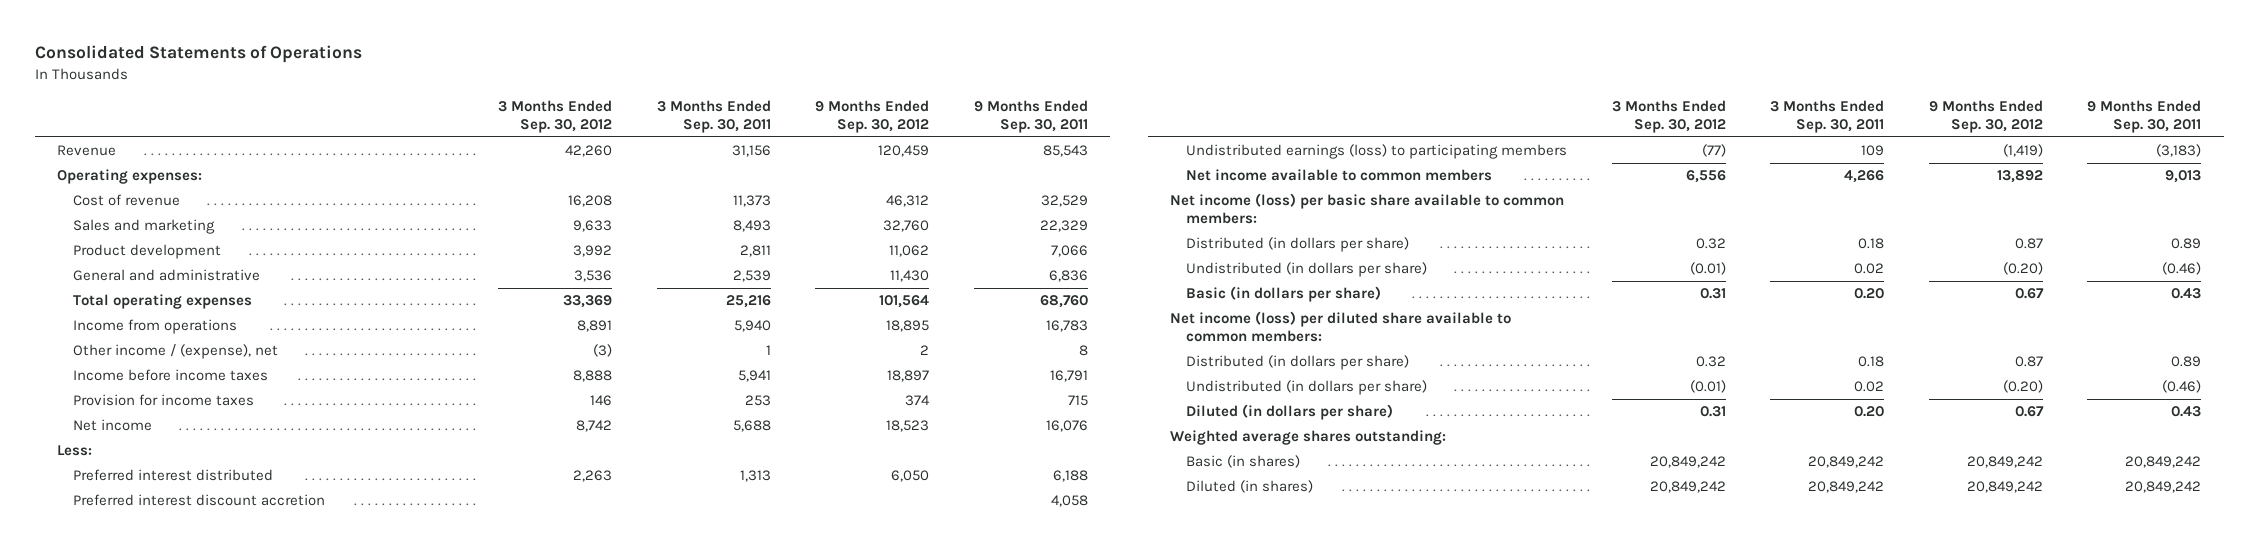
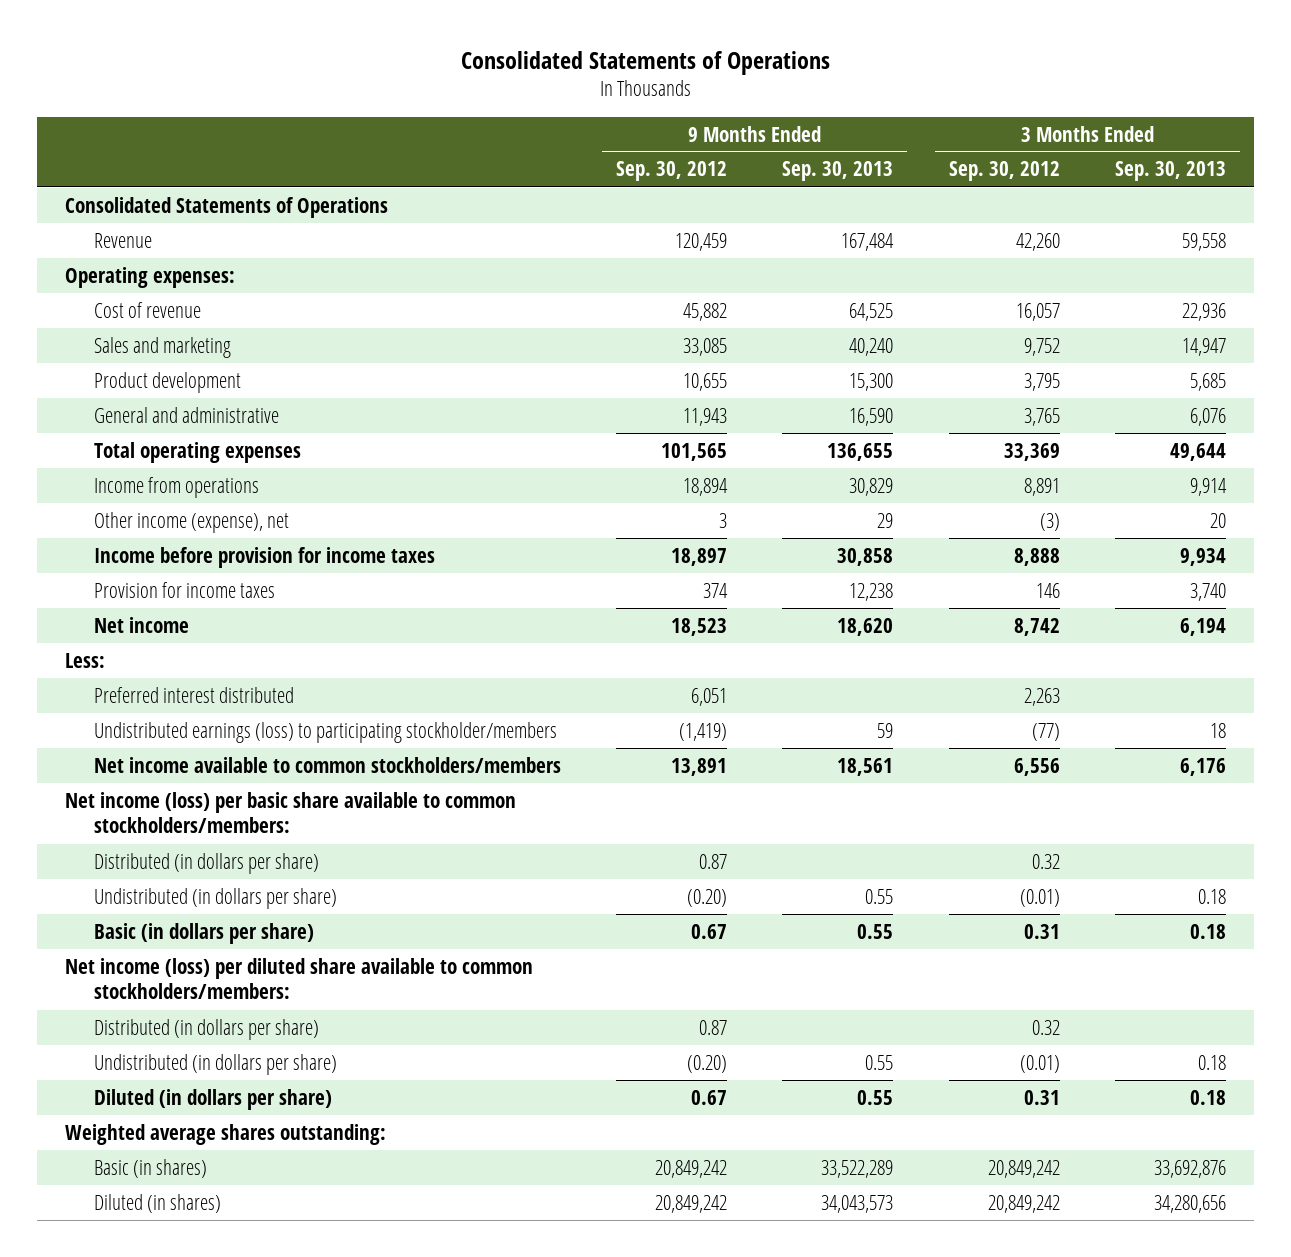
[656,100,771,133] 3 Months Ended Sep. 30, 2011 -> none
[973,100,1088,133] 9 Months Ended Sep. 30, 2011 -> none
none -> [782,161,894,182] Sep. 30, 2013
none -> [1115,161,1227,182] Sep. 30, 2013
none -> [64,196,388,218] Consolidated Statements of Operations
[568,195,613,208] 16,208 -> [1015,302,1060,321] 16,057
[886,195,930,208] 46,312 -> [683,302,728,321] 45,882
[573,220,613,233] 9,633 -> [1023,337,1060,356] 9,752
[883,220,930,233] 32,760 -> [683,337,728,356] 33,085
[573,245,613,258] 3,992 -> [1023,372,1060,391] 3,795
[889,245,930,258] 11,062 -> [683,372,728,391] 10,655
[574,270,613,283] 3,536 -> [1023,407,1060,426] 3,765
[890,270,930,283] 11,430 -> [683,407,728,426] 11,943
[879,295,930,309] 101,564 -> [661,442,728,461] 101,565
[886,320,930,333] 18,895 -> [683,477,729,496] 18,894
[72,344,278,360] Other income / (expense), net -> [93,511,289,533] Other income (expense), net
[920,345,930,356] 2 -> [719,512,728,528] 3
[72,369,268,382] Income before income taxes -> [93,546,435,568] Income before provision for income taxes
[72,494,325,507] Preferred interest discount accretion -> none
[891,470,930,483] 6,050 -> [691,687,728,706] 6,051
[1186,144,1568,160] Undistributed earnings (loss) to participating members -> [93,721,557,743] Undistributed earnings (loss) to participating stockholder/members
[1186,169,1493,182] Net income available to common members -> [93,756,561,773] Net income available to common stockholders/members
[1996,170,2043,184] 13,892 -> [671,757,728,776] 13,891
[1170,193,1565,224] Net income (loss) per basic share available to common members: -> [64,791,516,834] Net income (loss) per basic share available to common stockholders/members:
[1170,311,1512,342] Net income (loss) per diluted share available to common members: -> [64,957,533,1000] Net income (loss) per diluted share available to common stockholders/members:

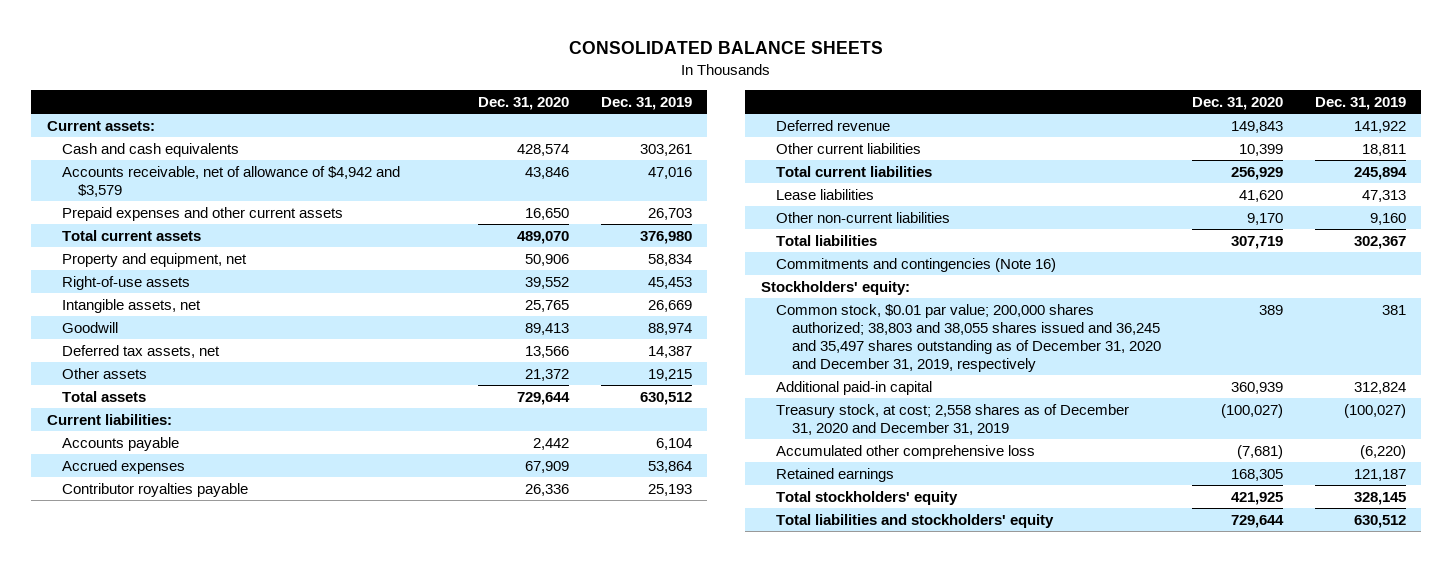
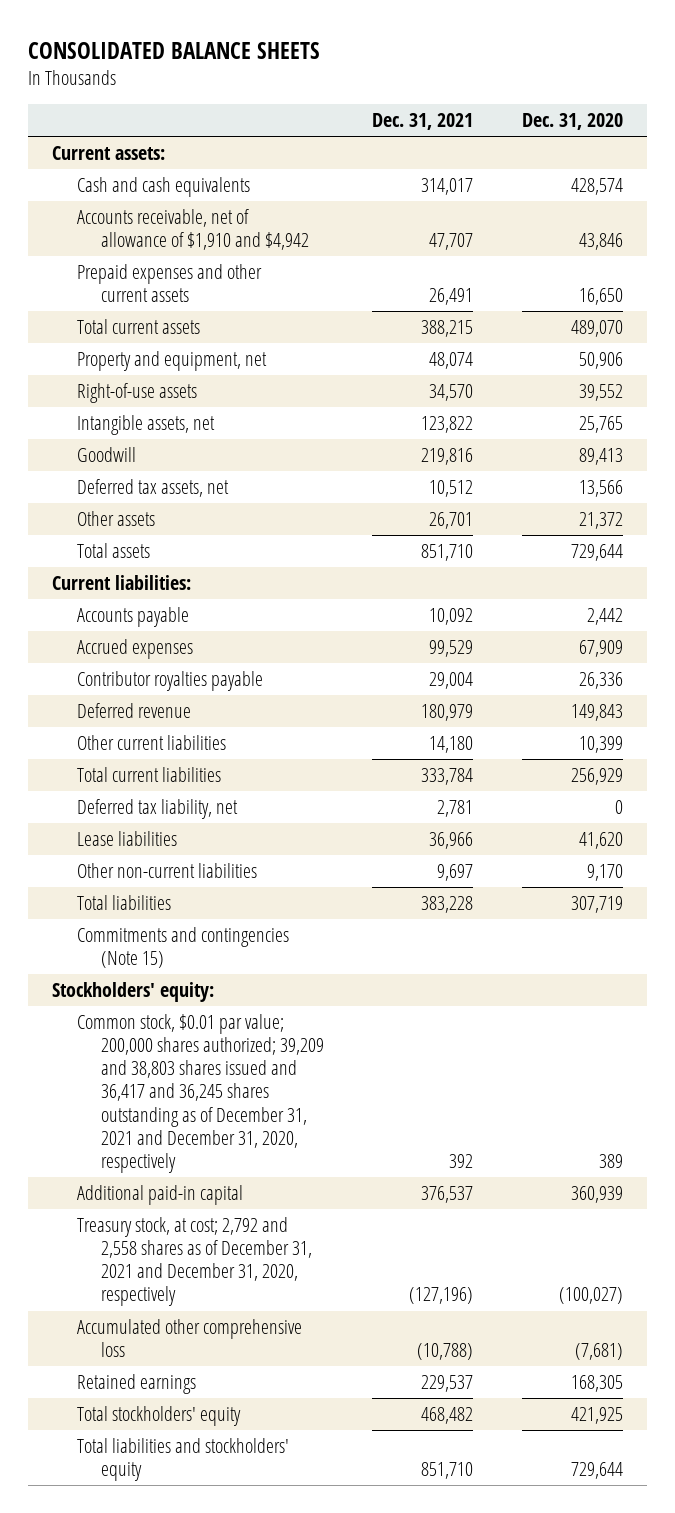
[600,97,692,111] Dec. 31, 2019 -> none
none -> [372,113,474,131] Dec. 31, 2021
[62,165,401,197] Accounts receivable, net of allowance of $4,942 and $3,579 -> [76,208,310,251] Accounts receivable, net of allowance of $1,910 and $4,942
none -> [76,798,238,819] Deferred tax liability, net
[776,257,1057,272] Commitments and contingencies (Note 16) -> [76,926,289,969] Commitments and contingencies (Note 15)
[776,303,1162,372] Common stock, $0.01 par value; 200,000 shares authorized; 38,803 and 38,055 shares issued and 36,245 and 35,497 shares outstanding as of December 31, 2020 and December 31, 2019, respectively -> [76,1013,325,1173] Common stock, $0.01 par value; 200,000 shares authorized; 39,209 and 38,803 shares issued and 36,417 and 36,245 shares outstanding as of December 31, 2021 and December 31, 2020, respectively
[776,403,1130,435] Treasury stock, at cost; 2,558 shares as of December 31, 2020 and December 31, 2019 -> [76,1216,313,1307] Treasury stock, at cost; 2,792 and 2,558 shares as of December 31, 2021 and December 31, 2020, respectively

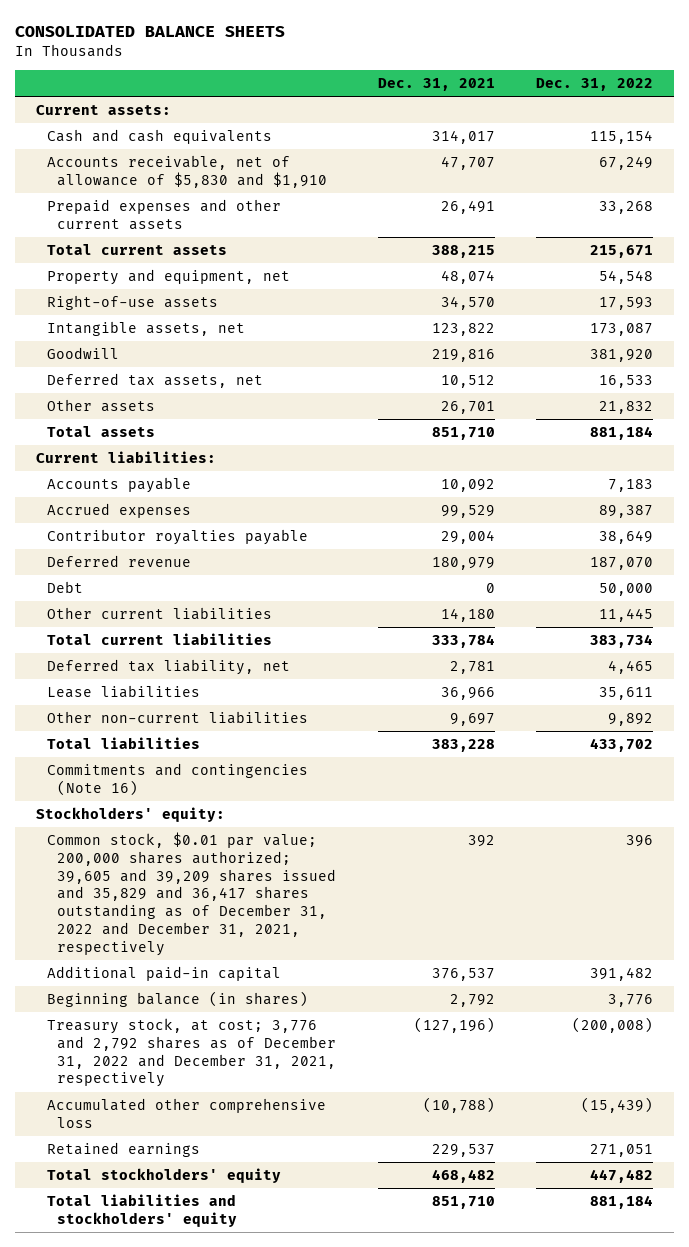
[521,113,623,131] Dec. 31, 2020 -> none
none -> [536,78,654,92] Dec. 31, 2022
[76,208,310,251] Accounts receivable, net of allowance of $1,910 and $4,942 -> [46,154,328,188] Accounts receivable, net of allowance of $5,830 and $1,910
none -> [46,580,83,593] Debt
[76,926,289,969] Commitments and contingencies (Note 15) -> [46,762,308,796] Commitments and contingencies (Note 16)
[76,1013,325,1173] Common stock, $0.01 par value; 200,000 shares authorized; 39,209 and 38,803 shares issued and 36,417 and 36,245 shares outstanding as of December 31, 2021 and December 31, 2020, respectively -> [46,831,337,956] Common stock, $0.01 par value; 200,000 shares authorized; 39,605 and 39,209 shares issued and 35,829 and 36,417 shares outstanding as of December 31, 2022 and December 31, 2021, respectively
none -> [46,990,308,1007] Beginning balance (in shares)
[76,1216,313,1307] Treasury stock, at cost; 2,792 and 2,558 shares as of December 31, 2021 and December 31, 2020, respectively -> [46,1017,337,1088] Treasury stock, at cost; 3,776 and 2,792 shares as of December 31, 2022 and December 31, 2021, respectively

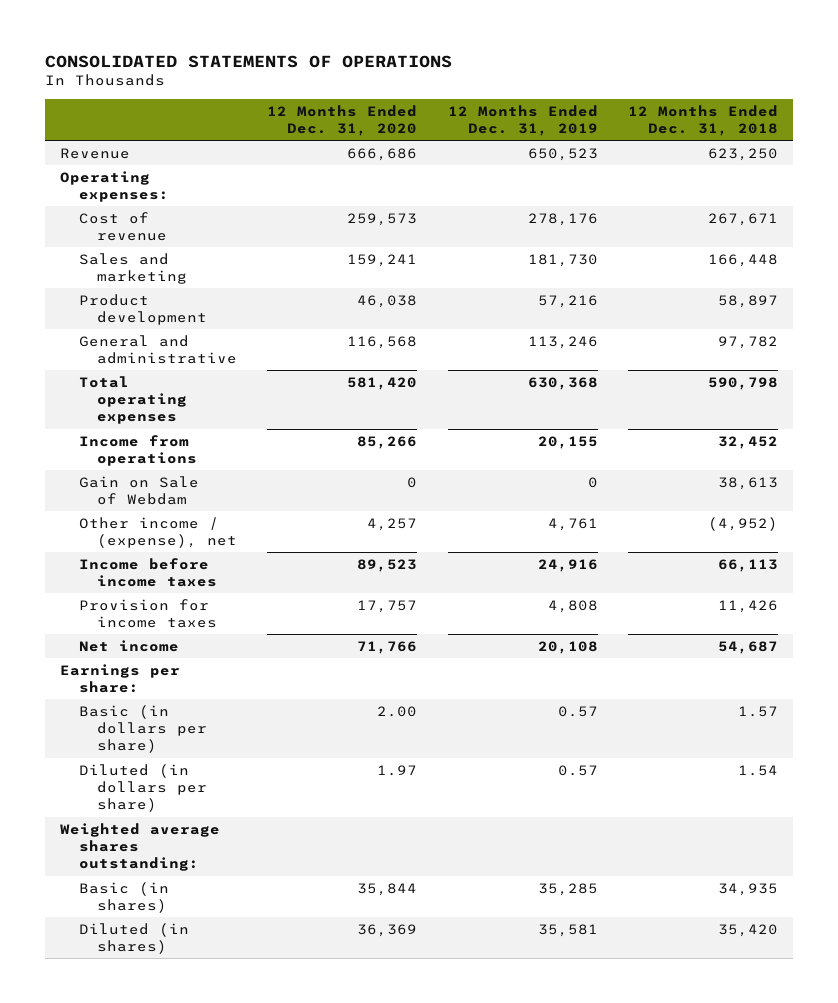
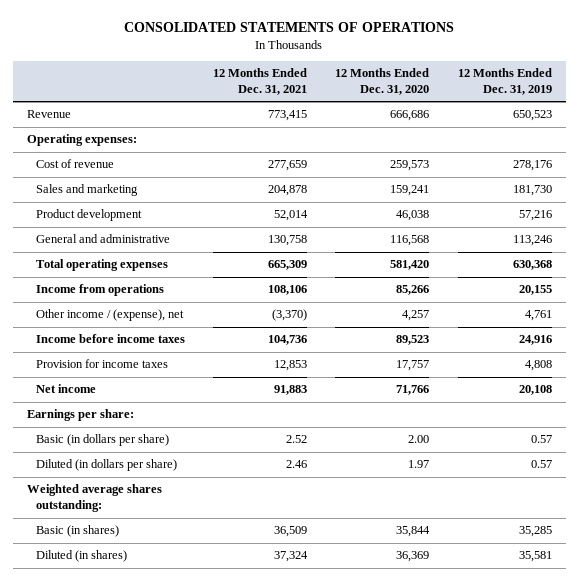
[627,104,778,136] 12 Months Ended Dec. 31, 2018 -> none
none -> [212,68,307,96] 12 Months Ended Dec. 31, 2021
[78,475,199,506] Gain on Sale of Webdam -> none

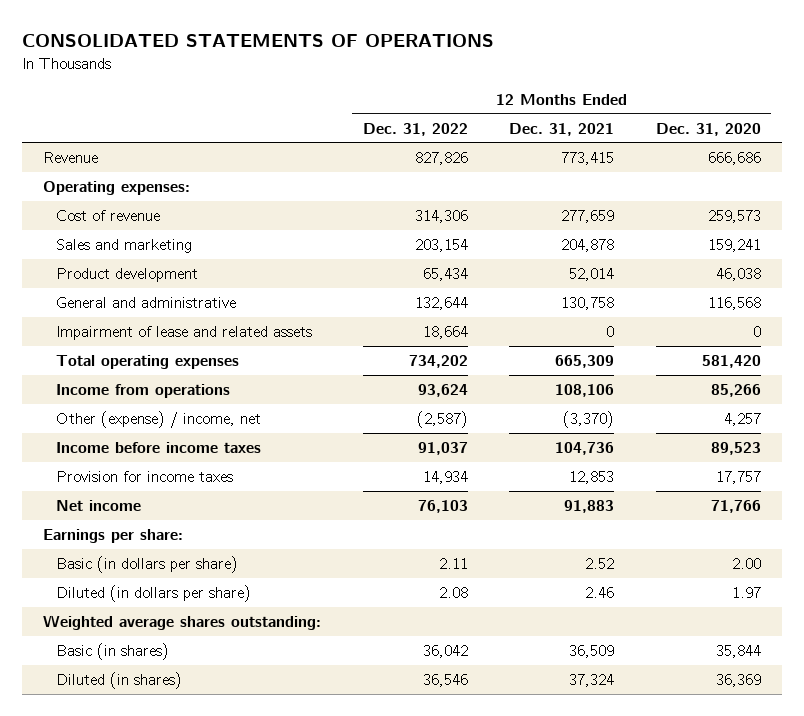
[457,68,552,96] 12 Months Ended Dec. 31, 2019 -> none
none -> [362,122,468,136] Dec. 31, 2022
none -> [55,325,312,340] Impairment of lease and related assets
[35,309,184,322] Other income / (expense), net -> [55,410,261,428] Other (expense) / income, net

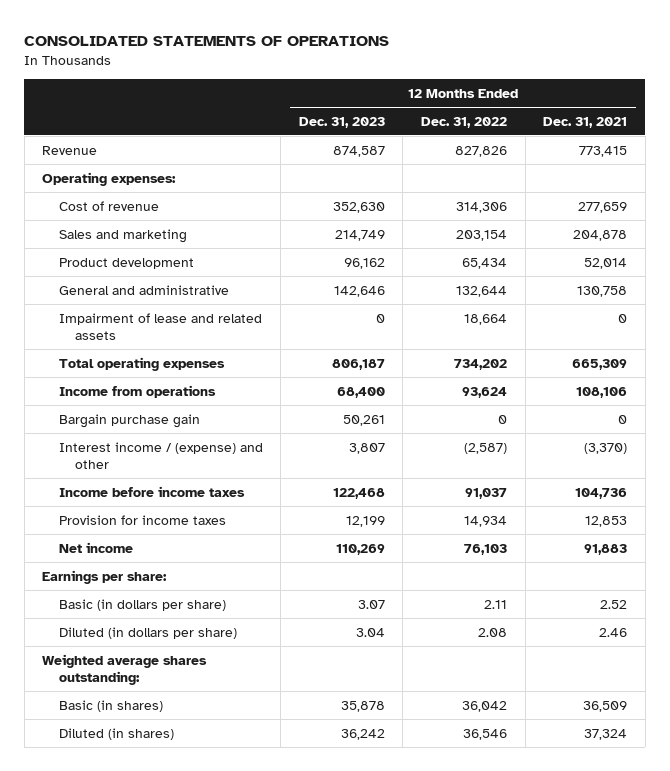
[655,122,761,136] Dec. 31, 2020 -> none
none -> [298,116,385,128] Dec. 31, 2023
none -> [58,413,200,428] Bargain purchase gain
[55,410,261,428] Other (expense) / income, net -> [58,441,263,469] Interest income / (expense) and other

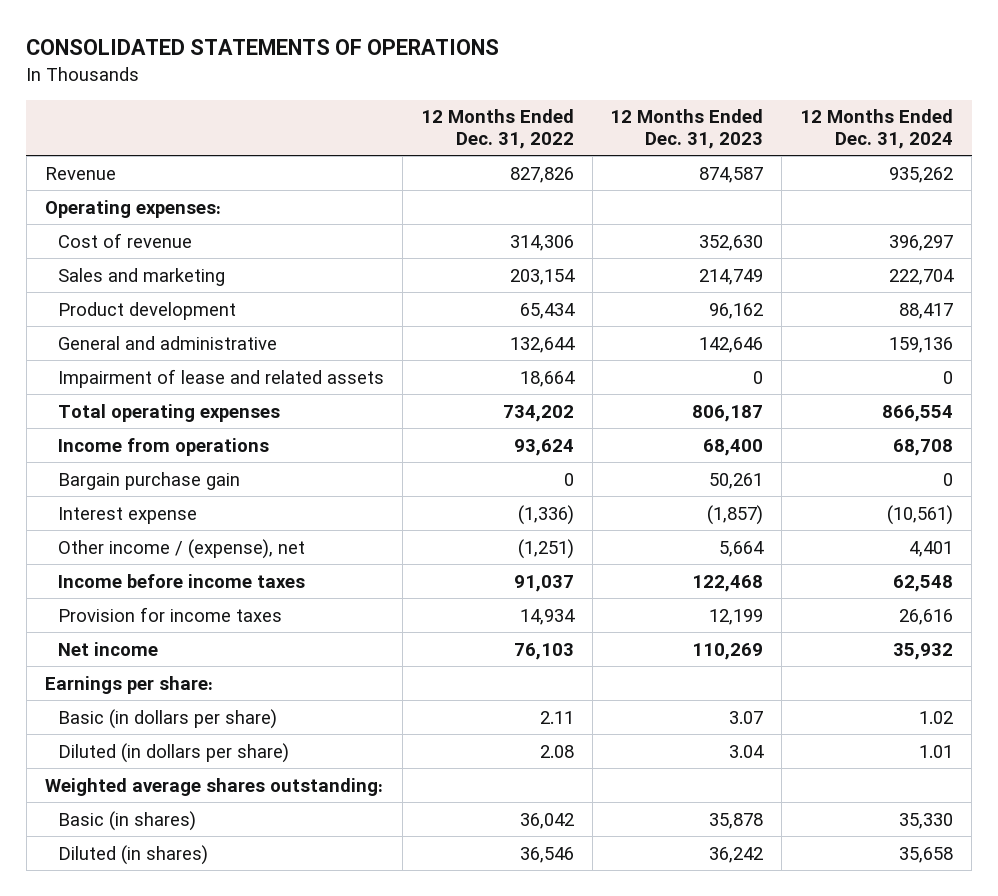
[543,116,628,128] Dec. 31, 2021 -> none
none -> [800,109,954,149] 12 Months Ended Dec. 31, 2024
none -> [57,506,197,524] Interest expense
[58,441,263,469] Interest income / (expense) and other -> [57,538,305,559] Other income / (expense), net
[348,442,385,454] 3,807 -> [719,540,765,557] 5,664
[463,442,507,454] (2,587) -> [517,538,574,559] (1,251)

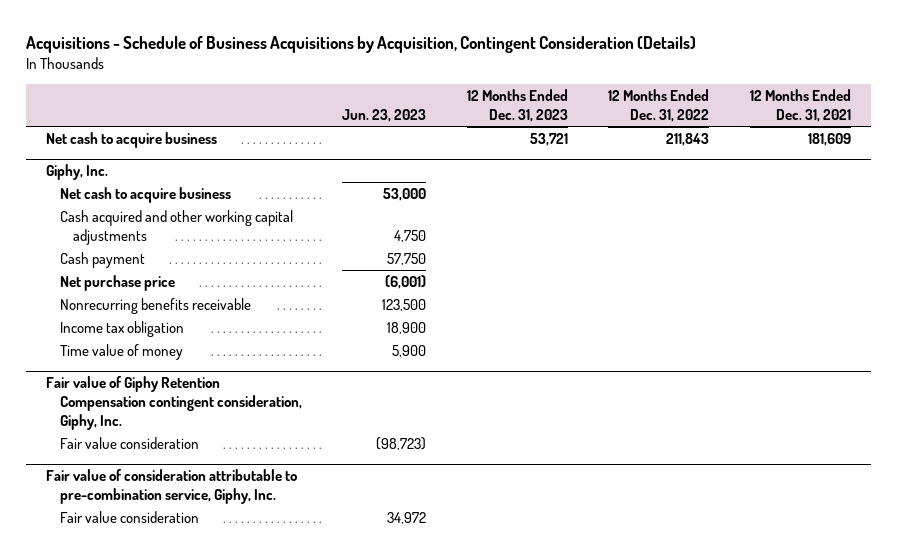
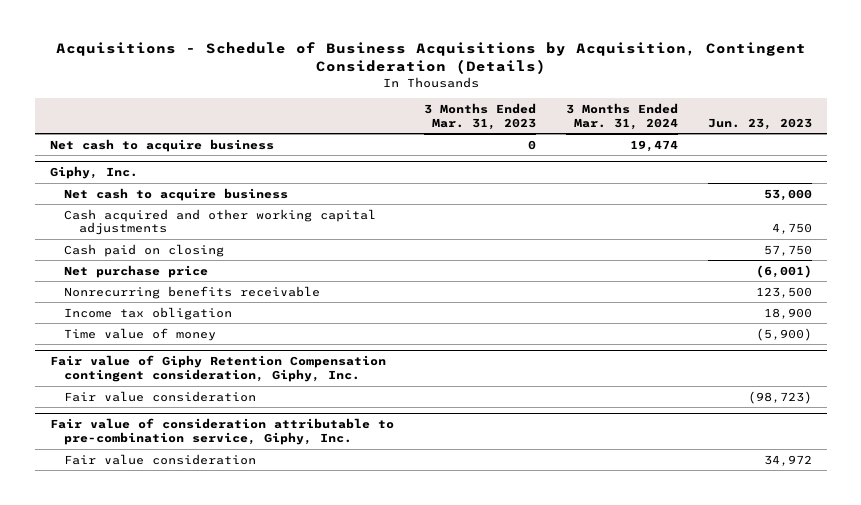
[466,89,568,122] 12 Months Ended Dec. 31, 2023 -> none
[608,89,710,122] 12 Months Ended Dec. 31, 2022 -> none
[749,89,851,122] 12 Months Ended Dec. 31, 2021 -> none
none -> [423,102,536,130] 3 Months Ended Mar. 31, 2023
none -> [565,102,678,130] 3 Months Ended Mar. 31, 2024
[59,251,145,268] Cash payment -> [64,243,225,257] Cash paid on closing
[392,344,427,357] 5,900 -> [755,327,812,341] (5,900)

